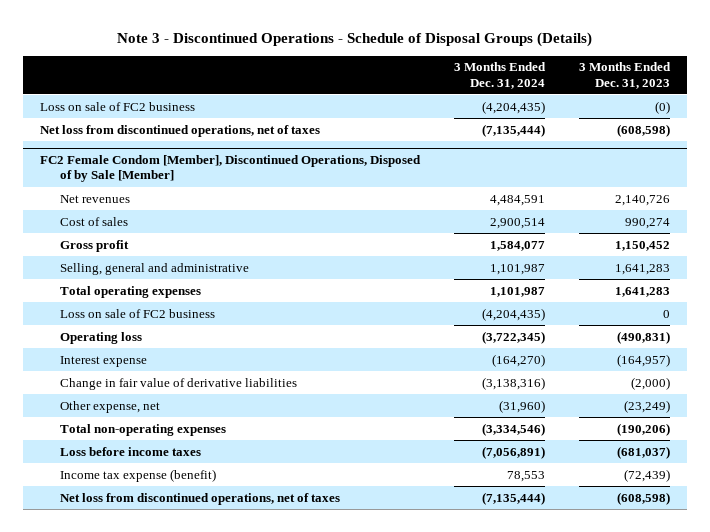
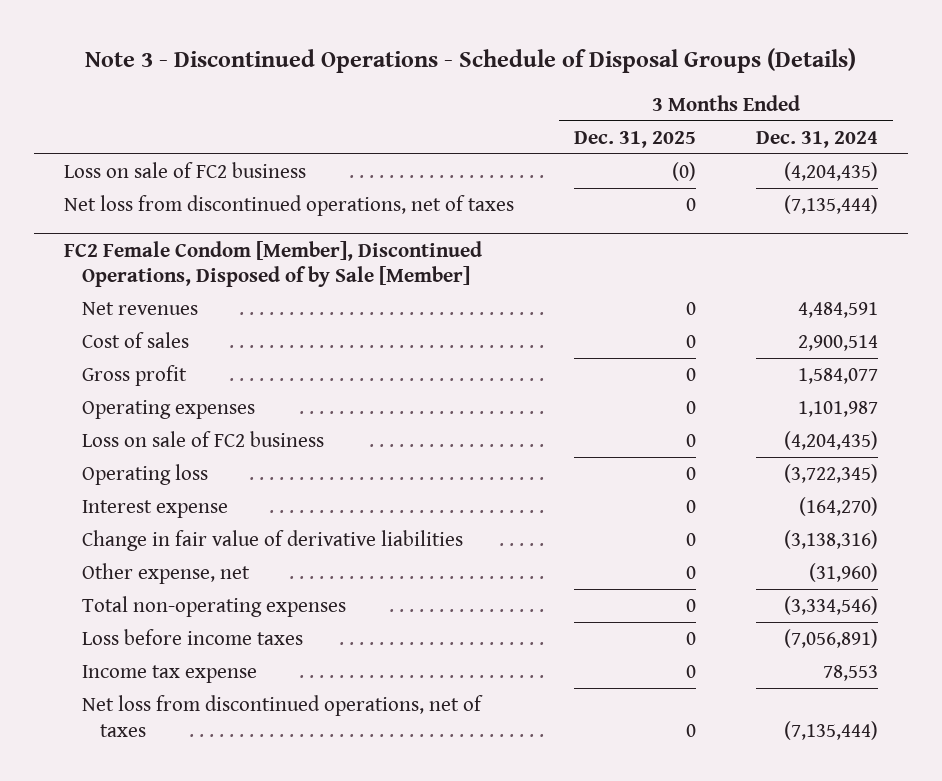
[579,62,672,89] 3 Months Ended Dec. 31, 2023 -> none
none -> [574,130,697,148] Dec. 31, 2025
[59,262,249,275] Selling, general and administrative -> none
[59,285,201,298] Total operating expenses -> [82,400,256,420] Operating expenses
[59,468,216,482] Income tax expense (benefit) -> [82,665,258,684] Income tax expense

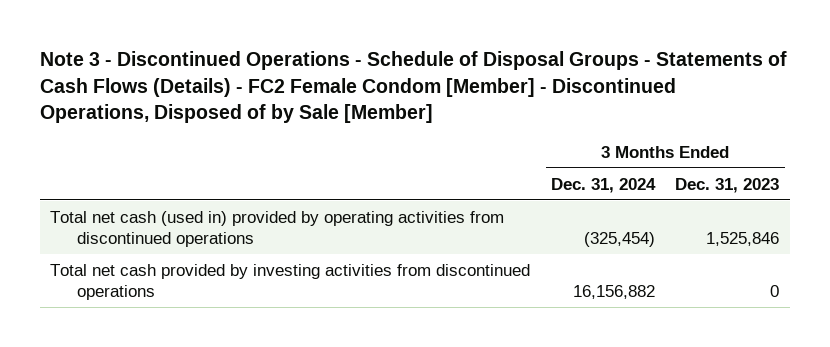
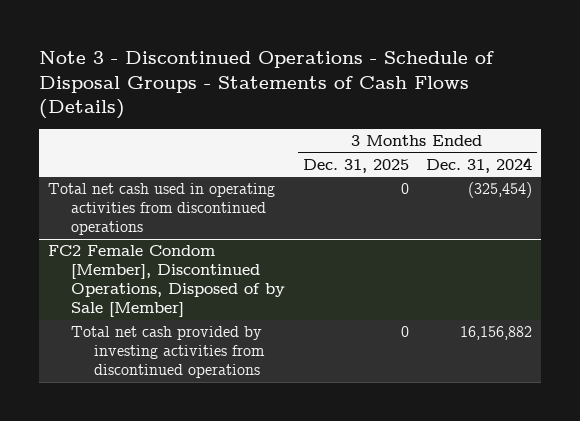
[40,51,788,123] Note 3 - Discontinued Operations - Schedule of Disposal Groups - Statements of Cash Flows (Details) - FC2 Female Condom [Member] - Discontinued Operations, Disposed of by Sale [Member] -> [39,50,495,120] Note 3 - Discontinued Operations - Schedule of Disposal Groups - Statements of Cash Flows (Details)
[675,177,780,193] Dec. 31, 2023 -> none
none -> [302,159,409,174] Dec. 31, 2025
[50,210,505,247] Total net cash (used in) provided by operating activities from discontinued operations -> [48,183,276,236] Total net cash used in operating activities from discontinued operations
none -> [48,245,286,318] FC2 Female Condom [Member], Discontinued Operations, Disposed of by Sale [Member]

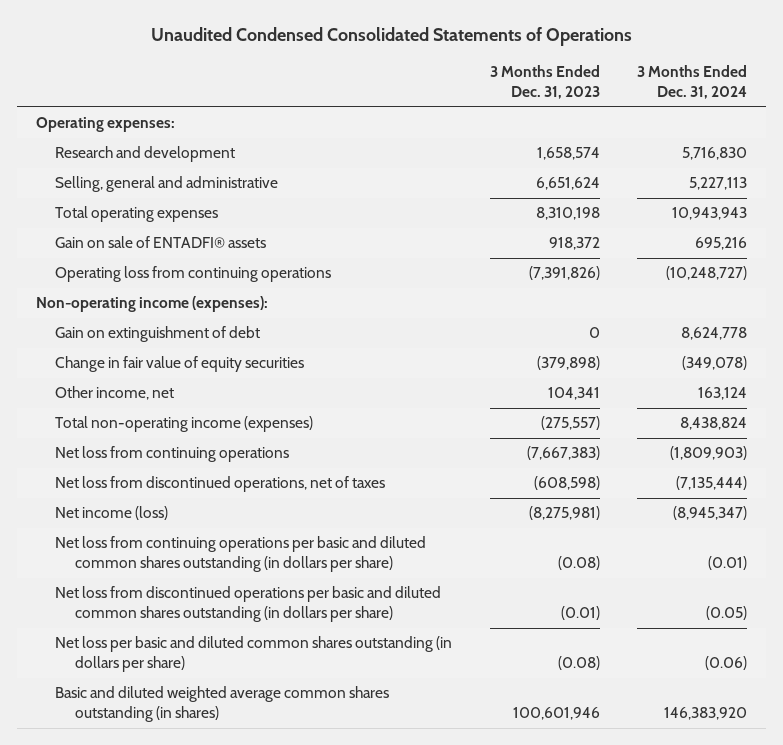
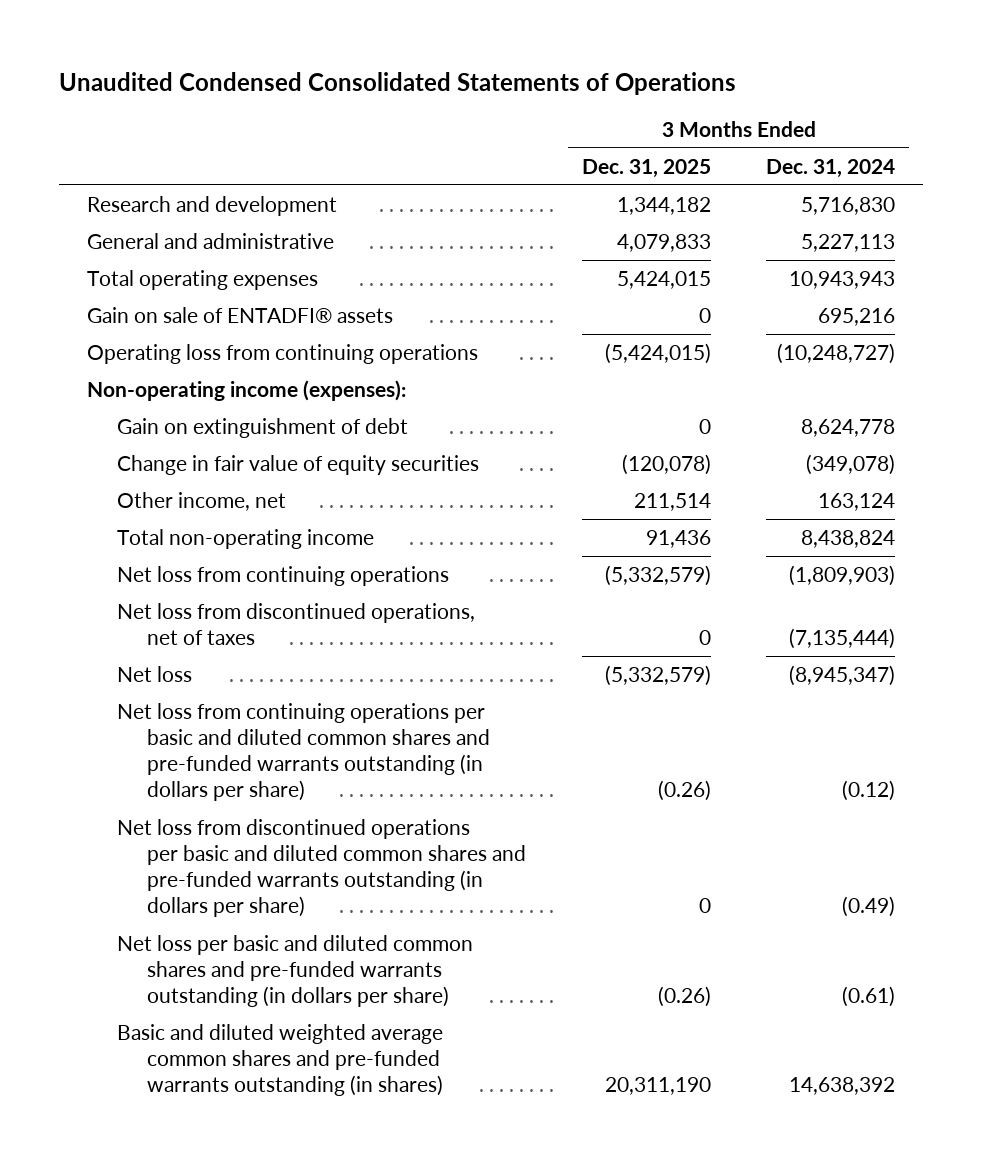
[489,65,600,100] 3 Months Ended Dec. 31, 2023 -> none
none -> [581,158,711,178] Dec. 31, 2025
[35,117,175,133] Operating expenses: -> none
[55,176,279,193] Selling, general and administrative -> [86,232,334,249] General and administrative
[55,416,314,433] Total non-operating income (expenses) -> [116,528,374,549] Total non-operating income
[55,506,169,521] Net income (loss) -> [116,665,192,682] Net loss
[55,536,427,573] Net loss from continuing operations per basic and diluted common shares outstanding (in dollars per share) -> [116,702,491,802] Net loss from continuing operations per basic and diluted common shares and pre-funded warrants outstanding (in dollars per share)
[708,556,748,571] (0.01) -> [842,780,896,802] (0.12)
[55,586,442,623] Net loss from discontinued operations per basic and diluted common shares outstanding (in dollars per share) -> [116,818,527,918] Net loss from discontinued operations per basic and diluted common shares and pre-funded warrants outstanding (in dollars per share)
[706,606,748,621] (0.05) -> [842,896,896,918] (0.49)
[55,636,453,673] Net loss per basic and diluted common shares outstanding (in dollars per share) -> [116,934,473,1008] Net loss per basic and diluted common shares and pre-funded warrants outstanding (in dollars per share)
[705,656,748,671] (0.06) -> [842,986,896,1008] (0.61)
[55,686,390,723] Basic and diluted weighted average common shares outstanding (in shares) -> [116,1023,444,1097] Basic and diluted weighted average common shares and pre-funded warrants outstanding (in shares)
[664,707,748,721] 146,383,920 -> [789,1077,896,1096] 14,638,392

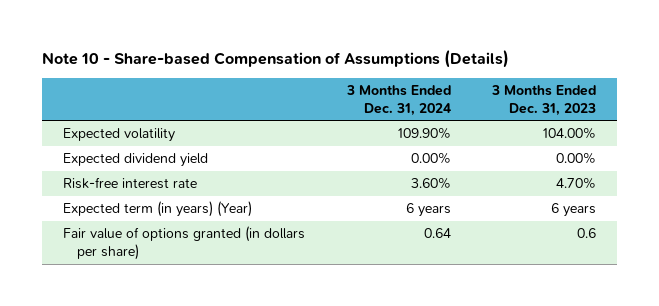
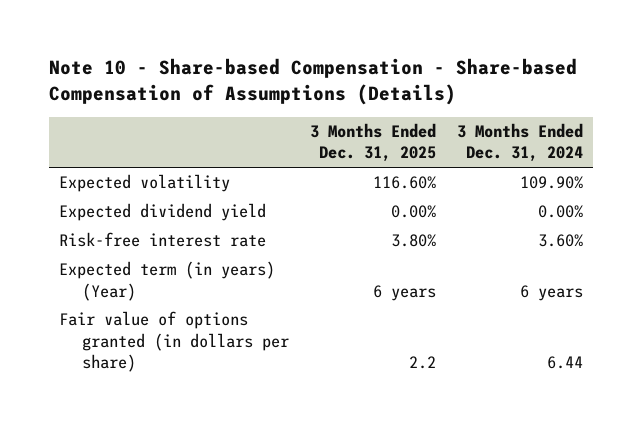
[42,49,510,68] Note 10 - Share-based Compensation of Assumptions (Details) -> [48,58,577,106] Note 10 - Share-based Compensation - Share-based Compensation of Assumptions (Details)
[491,84,597,116] 3 Months Ended Dec. 31, 2023 -> none
none -> [310,122,437,163] 3 Months Ended Dec. 31, 2025
[423,228,451,239] 0.64 -> [546,356,583,370] 6.44

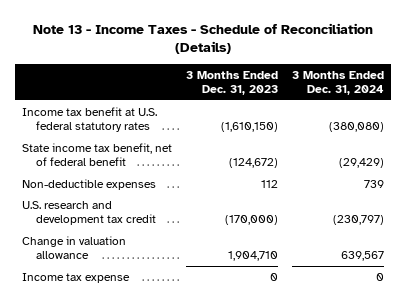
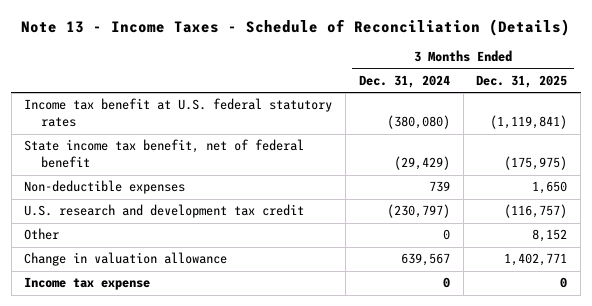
[185,70,278,96] 3 Months Ended Dec. 31, 2023 -> none
none -> [476,74,568,88] Dec. 31, 2025
none -> [24,228,60,241] Other

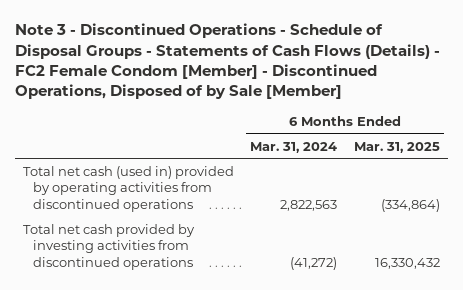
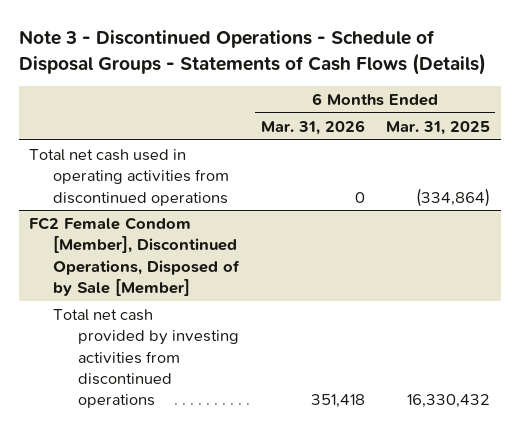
[14,23,440,100] Note 3 - Discontinued Operations - Schedule of Disposal Groups - Statements of Cash Flows (Details) - FC2 Female Condom [Member] - Discontinued Operations, Disposed of by Sale [Member] -> [18,30,486,75] Note 3 - Discontinued Operations - Schedule of Disposal Groups - Statements of Cash Flows (Details)
[250,141,338,153] Mar. 31, 2024 -> none
none -> [260,119,365,135] Mar. 31, 2026
[22,165,234,213] Total net cash (used in) provided by operating activities from discontinued operations -> [29,148,230,206] Total net cash used in operating activities from discontinued operations
none -> [29,216,241,296] FC2 Female Condom [Member], Discontinued Operations, Disposed of by Sale [Member]

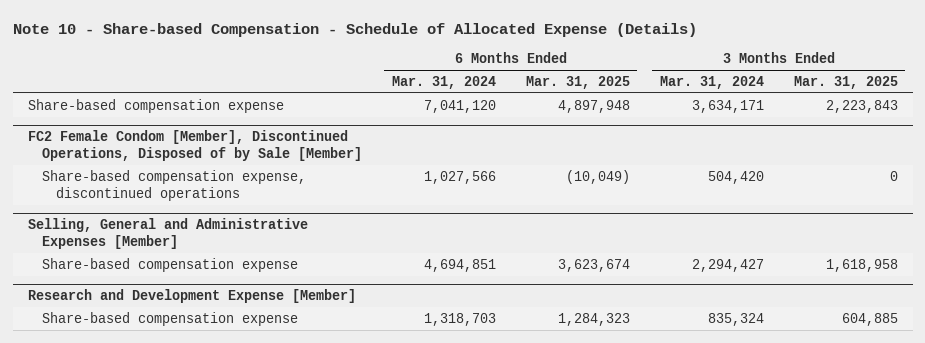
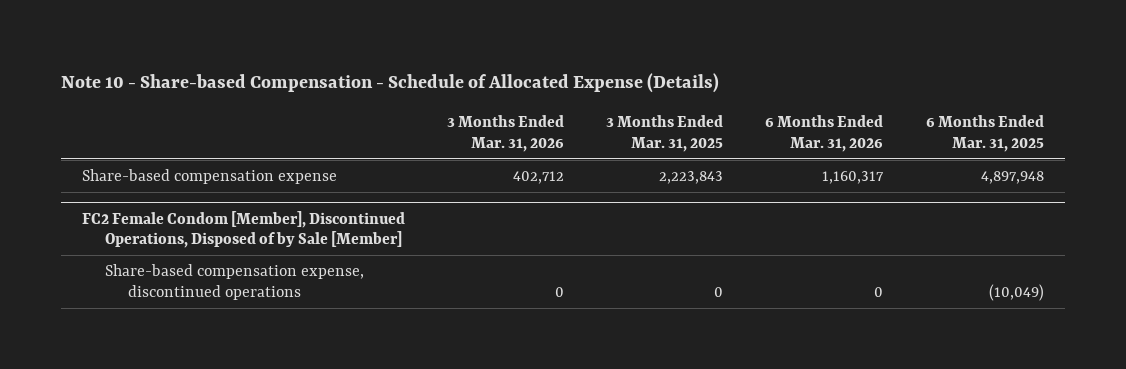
[391,75,496,89] Mar. 31, 2024 -> none
[659,75,764,89] Mar. 31, 2024 -> none
none -> [447,115,565,152] 3 Months Ended Mar. 31, 2026
none -> [765,115,884,152] 6 Months Ended Mar. 31, 2026
[27,218,308,250] Selling, General and Administrative Expenses [Member] -> none
[41,257,298,272] Share-based compensation expense -> none
[27,289,356,304] Research and Development Expense [Member] -> none
[41,311,298,326] Share-based compensation expense -> none

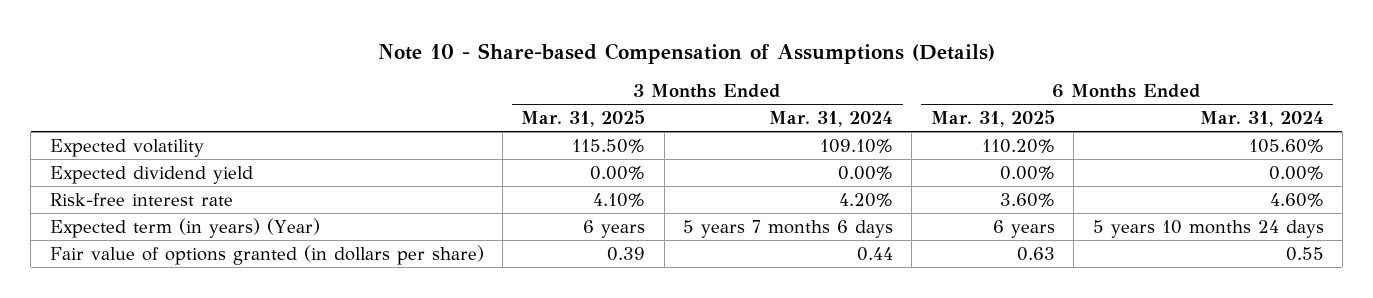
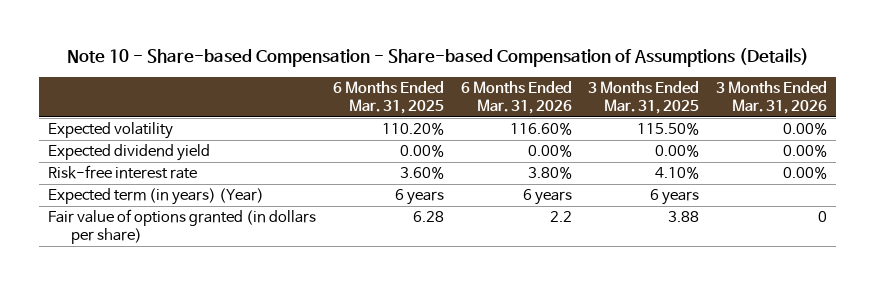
[377,43,995,65] Note 10 - Share-based Compensation of Assumptions (Details) -> [66,48,809,68] Note 10 - Share-based Compensation - Share-based Compensation of Assumptions (Details)
[769,111,894,128] Mar. 31, 2024 -> none
[1199,111,1324,128] Mar. 31, 2024 -> none
none -> [460,81,572,114] 6 Months Ended Mar. 31, 2026
none -> [716,81,828,114] 3 Months Ended Mar. 31, 2026
[607,246,646,261] 0.39 -> [668,211,700,223] 3.88
[1016,246,1055,261] 0.63 -> [412,211,444,223] 6.28

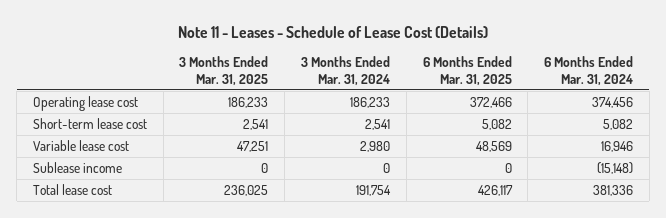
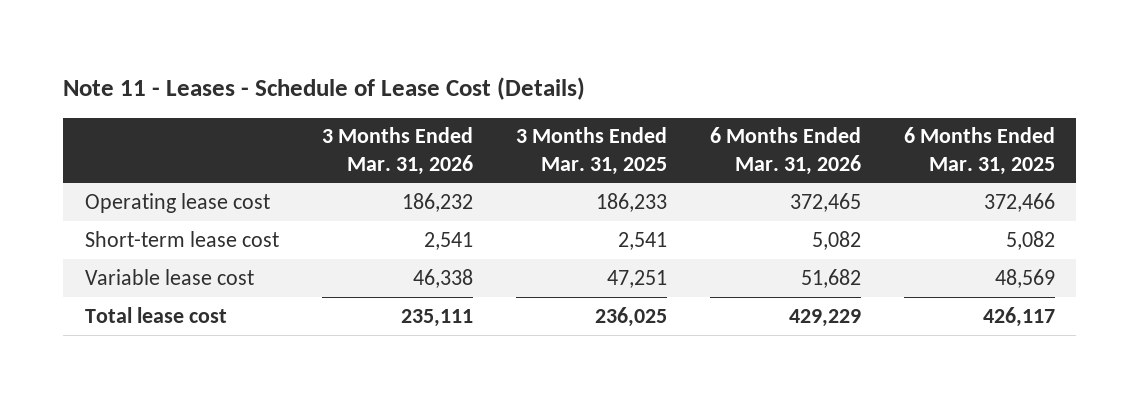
[300,55,390,86] 3 Months Ended Mar. 31, 2024 -> none
[544,55,634,86] 6 Months Ended Mar. 31, 2024 -> none
none -> [321,127,473,175] 3 Months Ended Mar. 31, 2026
none -> [709,127,861,175] 6 Months Ended Mar. 31, 2026
[32,161,122,173] Sublease income -> none

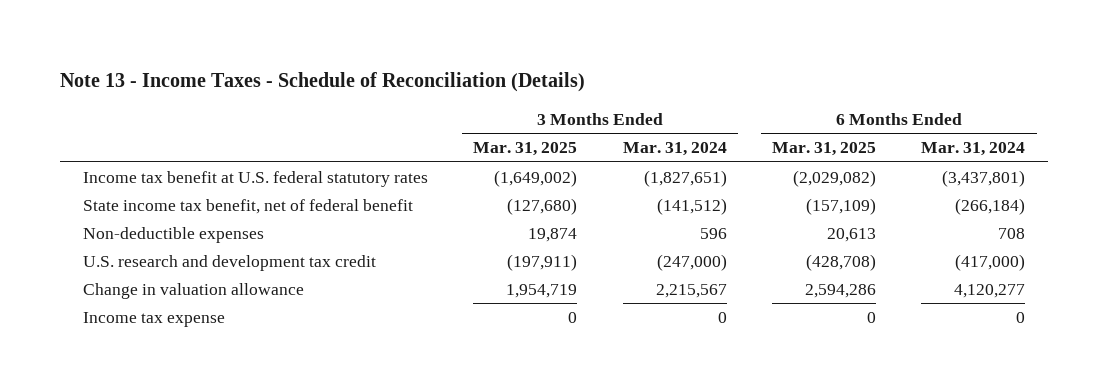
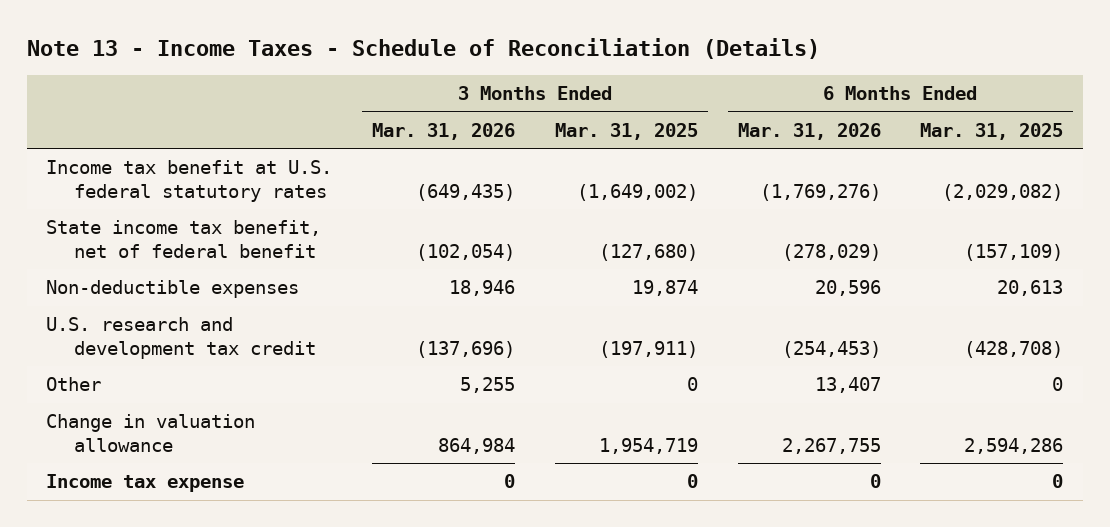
[622,142,727,157] Mar. 31, 2024 -> none
[921,142,1026,157] Mar. 31, 2024 -> none
none -> [372,122,516,140] Mar. 31, 2026
none -> [737,122,881,140] Mar. 31, 2026
none -> [46,377,102,392] Other

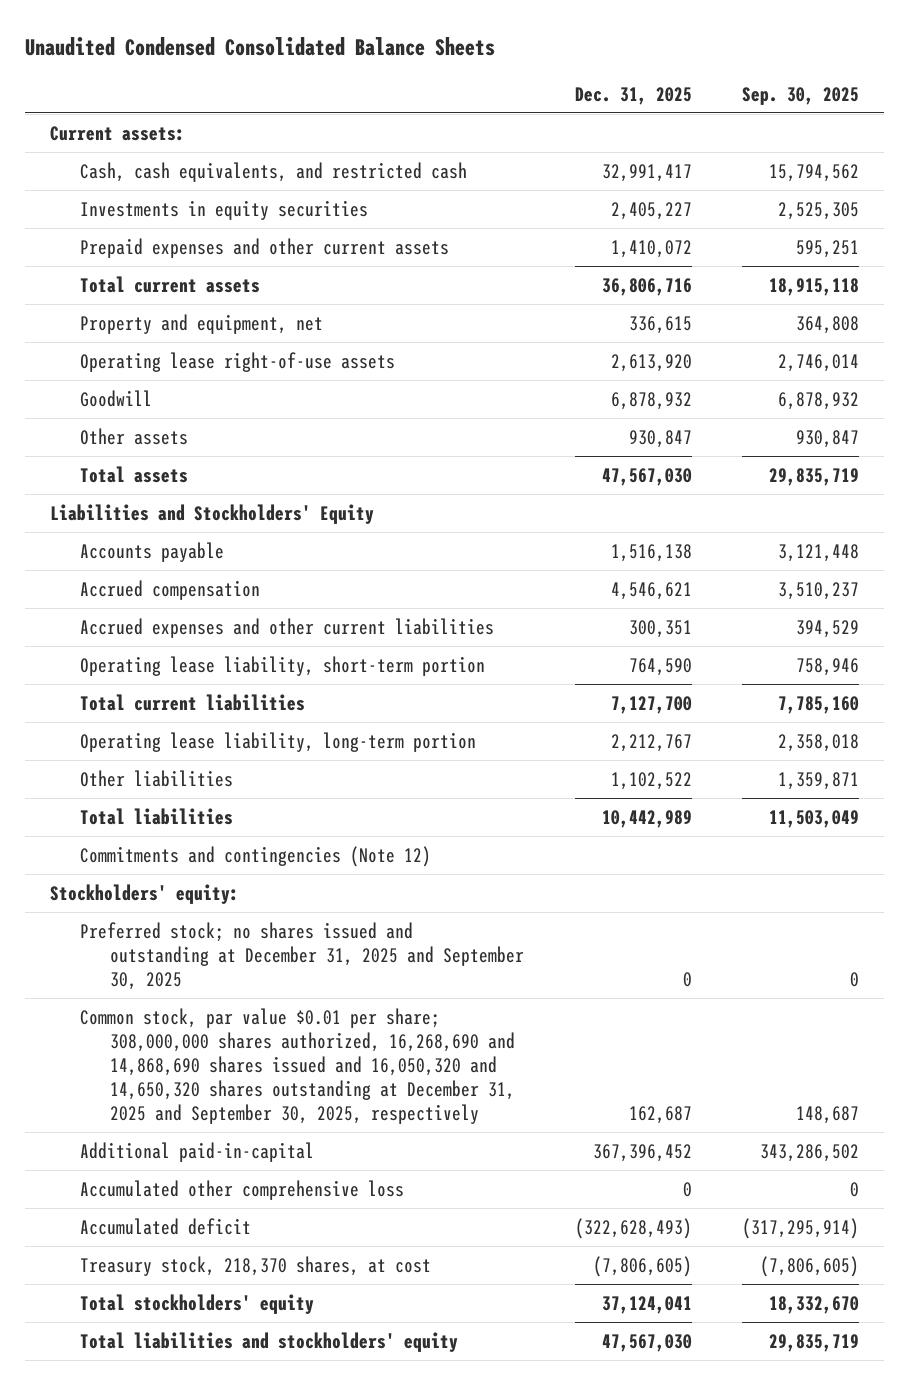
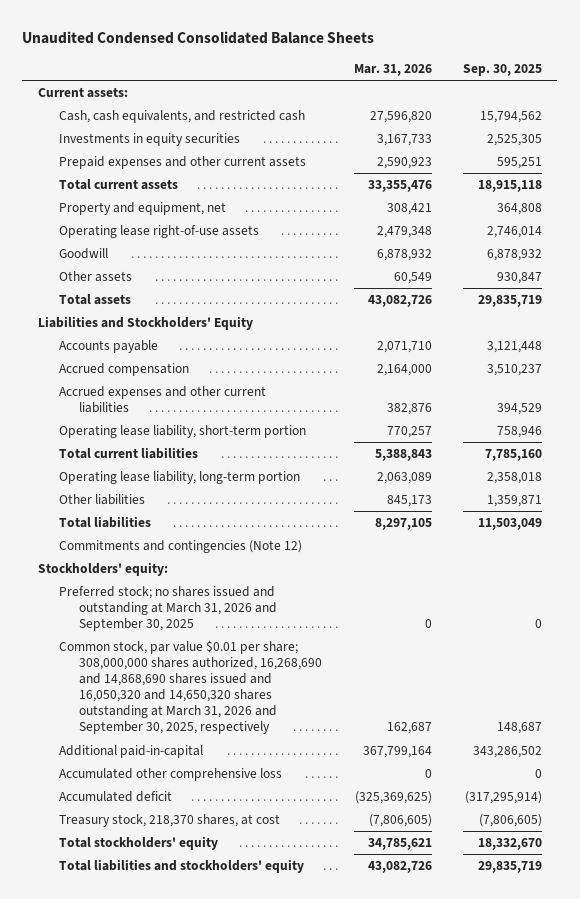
[574,86,692,105] Dec. 31, 2025 -> none
none -> [353,64,432,77] Mar. 31, 2026
[80,921,525,991] Preferred stock; no shares issued and outstanding at December 31, 2025 and September 30, 2025 -> [58,586,278,632] Preferred stock; no shares issued and outstanding at March 31, 2026 and September 30, 2025
[80,1007,516,1125] Common stock, par value $0.01 per share; 308,000,000 shares authorized, 16,268,690 and 14,868,690 shares issued and 16,050,320 and 14,650,320 shares outstanding at December 31, 2025 and September 30, 2025, respectively -> [58,640,323,735] Common stock, par value $0.01 per share; 308,000,000 shares authorized, 16,268,690 and 14,868,690 shares issued and 16,050,320 and 14,650,320 shares outstanding at March 31, 2026 and September 30, 2025, respectively

